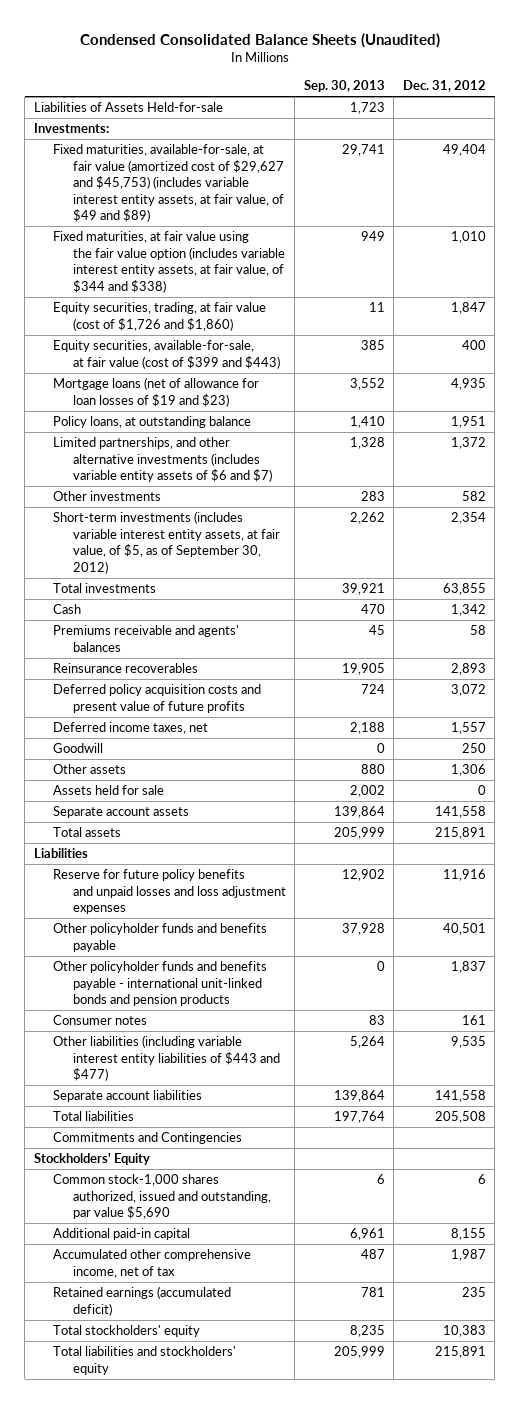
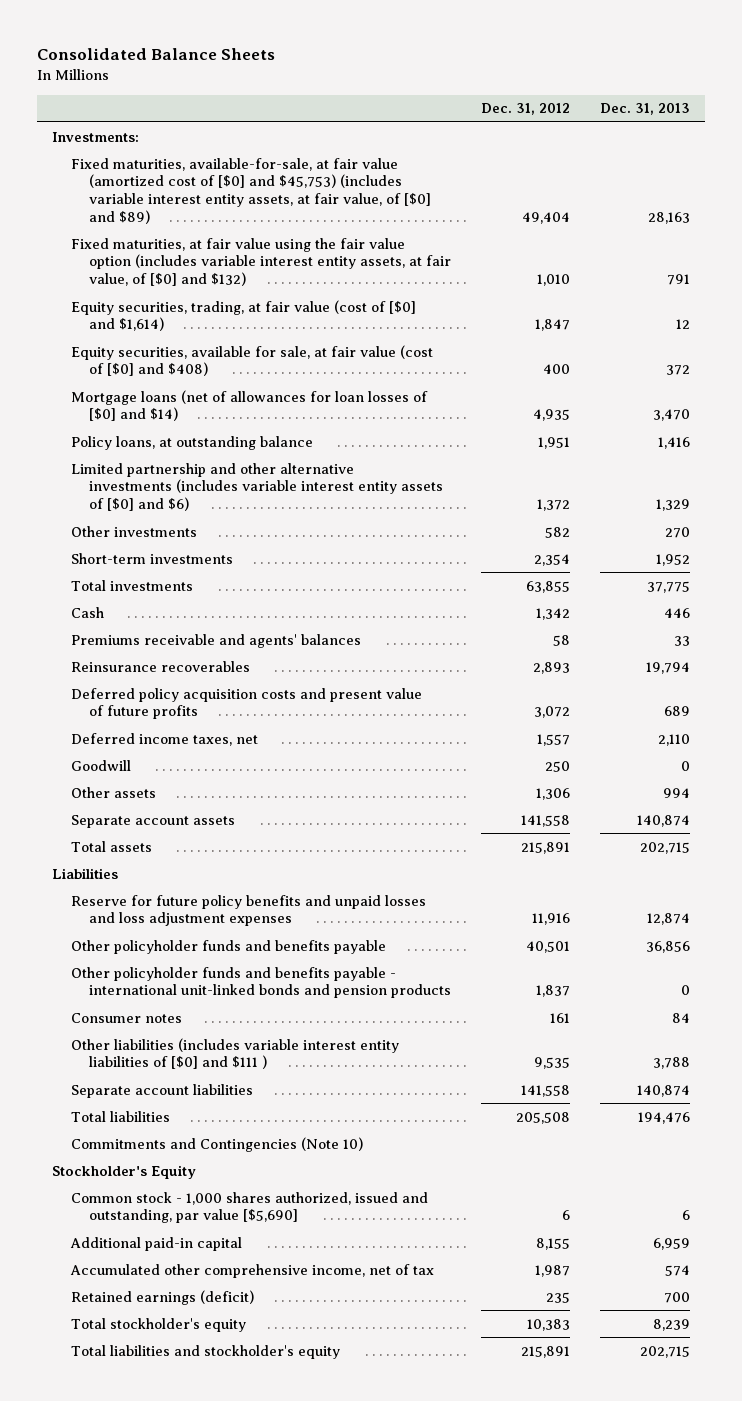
[79,32,440,48] Condensed Consolidated Balance Sheets (Unaudited) -> [37,48,276,61] Consolidated Balance Sheets
[303,80,385,93] Sep. 30, 2013 -> none
none -> [599,103,690,116] Dec. 31, 2013
[33,102,223,113] Liabilities of Assets Held-for-sale -> none
[53,144,285,223] Fixed maturities, available-for-sale, at fair value (amortized cost of $29,627 and $45,753) (includes variable interest entity assets, at fair value, of $49 and $89) -> [70,157,432,225] Fixed maturities, available-for-sale, at fair value (amortized cost of [$0] and $45,753) (includes variable interest entity assets, at fair value, of [$0] and $89)
[53,231,286,293] Fixed maturities, at fair value using the fair value option (includes variable interest entity assets, at fair value, of $344 and $338) -> [70,237,452,287] Fixed maturities, at fair value using the fair value option (includes variable interest entity assets, at fair value, of [$0] and $132)
[53,302,267,331] Equity securities, trading, at fair value (cost of $1,726 and $1,860) -> [70,299,416,332] Equity securities, trading, at fair value (cost of [$0] and $1,614)
[53,340,281,369] Equity securities, available-for-sale, at fair value (cost of $399 and $443) -> [70,344,433,377] Equity securities, available for sale, at fair value (cost of [$0] and $408)
[53,377,260,407] Mortgage loans (net of allowance for loan losses of $19 and $23) -> [70,389,428,422] Mortgage loans (net of allowances for loan losses of [$0] and $14)
[53,437,273,483] Limited partnerships, and other alternative investments (includes variable entity assets of $6 and $7) -> [70,462,444,512] Limited partnership and other alternative investments (includes variable interest entity assets of [$0] and $6)
[53,511,281,574] Short-term investments (includes variable interest entity assets, at fair value, of $5, as of September 30, 2012) -> [70,552,233,564] Short-term investments
[53,785,165,796] Assets held for sale -> none
[53,1035,281,1082] Other liabilities (including variable interest entity liabilities of $443 and $477) -> [70,1037,399,1070] Other liabilities (includes variable interest entity liabilities of [$0] and $111 )
[53,1132,243,1145] Commitments and Contingencies -> [70,1136,363,1152] Commitments and Contingencies (Note 10)
[33,1153,150,1166] Stockholders' Equity -> [51,1164,196,1179] Stockholder's Equity
[53,1174,272,1220] Common stock-1,000 shares authorized, issued and outstanding, par value $5,690 -> [70,1191,428,1224] Common stock - 1,000 shares authorized, issued and outstanding, par value [$5,690]
[53,1286,232,1316] Retained earnings (accumulated deficit) -> [70,1289,254,1305] Retained earnings (deficit)
[53,1325,201,1338] Total stockholders' equity -> [70,1317,246,1332] Total stockholder's equity
[53,1346,237,1375] Total liabilities and stockholders' equity -> [70,1344,340,1359] Total liabilities and stockholder's equity

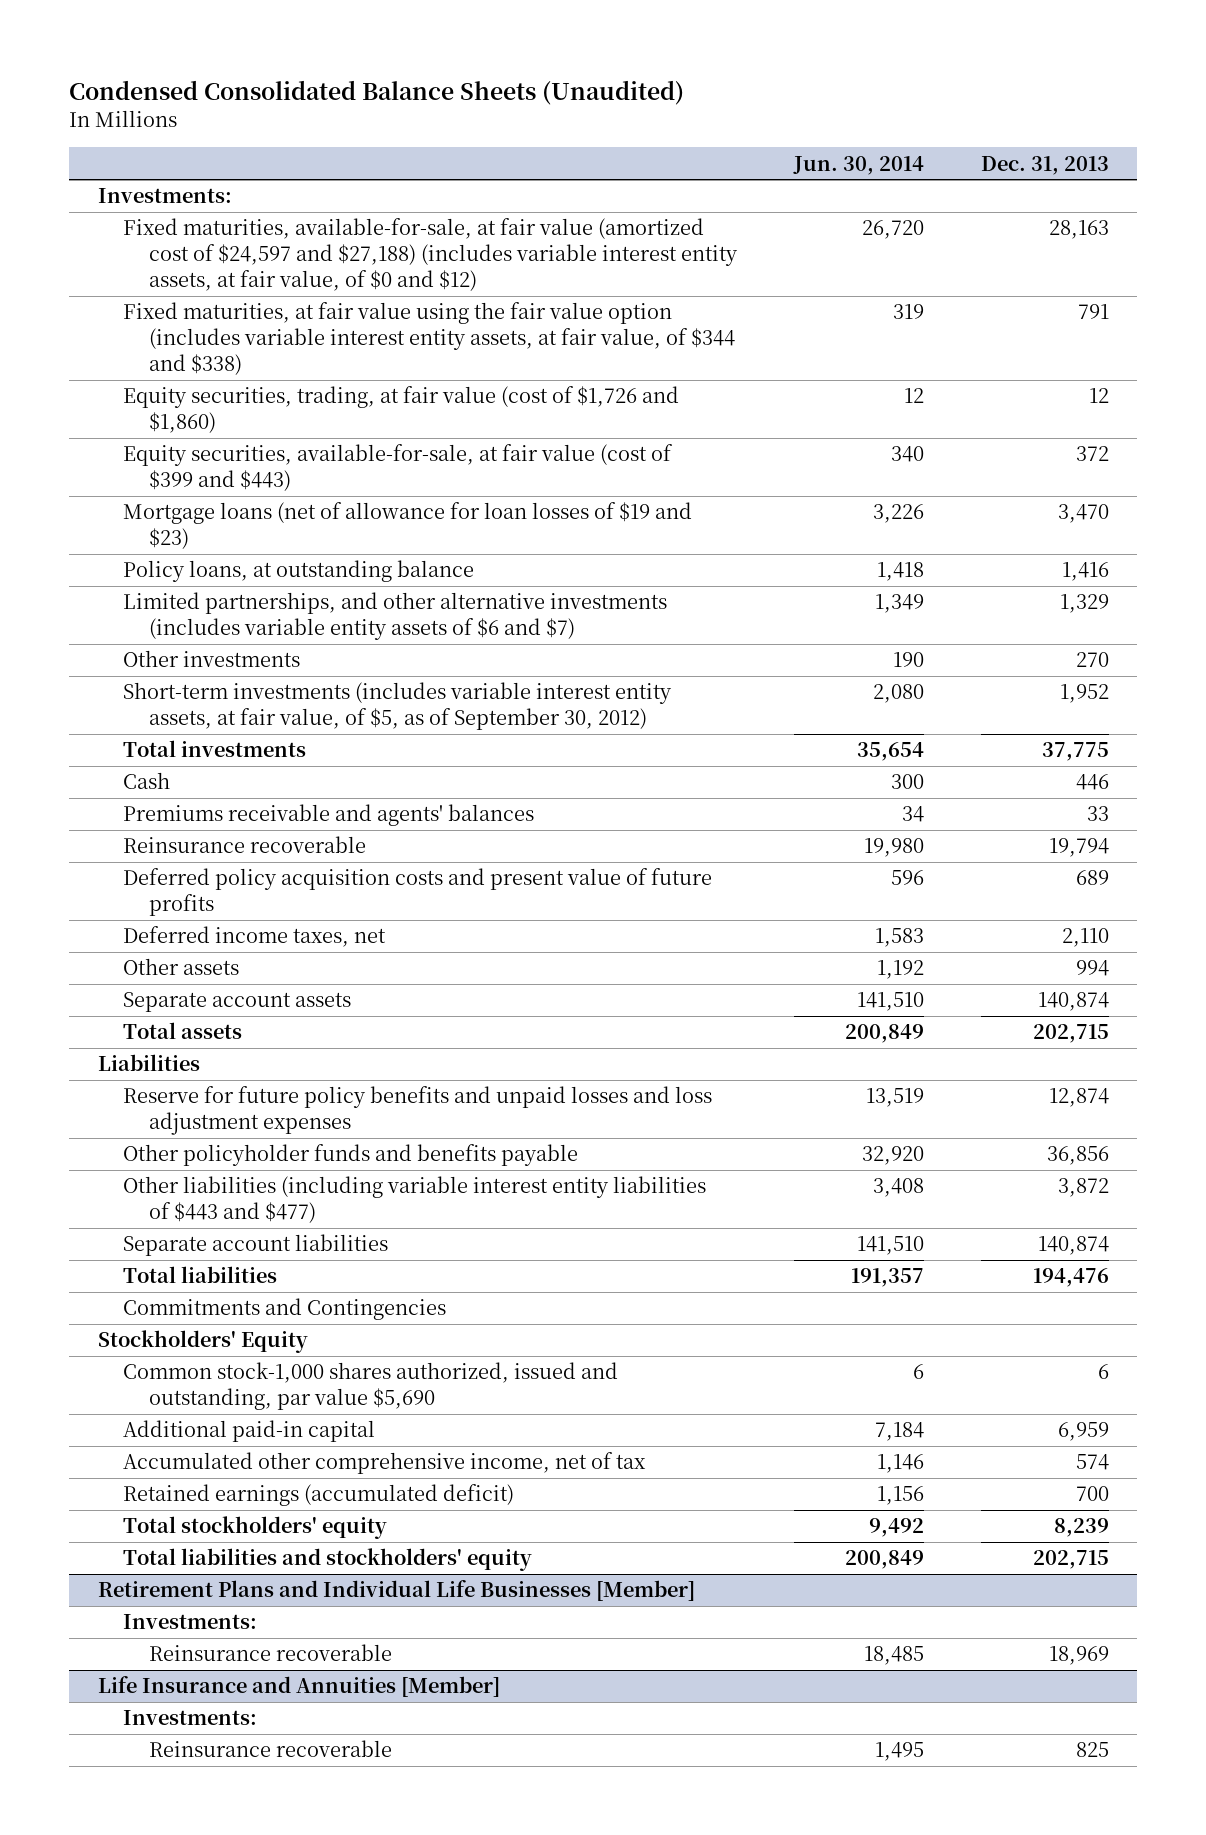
[37,48,276,61] Consolidated Balance Sheets -> [69,80,685,106] Condensed Consolidated Balance Sheets (Unaudited)
[480,103,570,116] Dec. 31, 2012 -> none
none -> [792,155,924,175] Jun. 30, 2014
[70,157,432,225] Fixed maturities, available-for-sale, at fair value (amortized cost of [$0] and $45,753) (includes variable interest entity assets, at fair value, of [$0] and $89) -> [123,218,738,292] Fixed maturities, available-for-sale, at fair value (amortized cost of $24,597 and $27,188) (includes variable interest entity assets, at fair value, of $0 and $12)
[70,237,452,287] Fixed maturities, at fair value using the fair value option (includes variable interest entity assets, at fair value, of [$0] and $132) -> [123,302,735,376] Fixed maturities, at fair value using the fair value option (includes variable interest entity assets, at fair value, of $344 and $338)
[70,299,416,332] Equity securities, trading, at fair value (cost of [$0] and $1,614) -> [123,386,680,434] Equity securities, trading, at fair value (cost of $1,726 and $1,860)
[70,344,433,377] Equity securities, available for sale, at fair value (cost of [$0] and $408) -> [123,444,674,492] Equity securities, available-for-sale, at fair value (cost of $399 and $443)
[70,389,428,422] Mortgage loans (net of allowances for loan losses of [$0] and $14) -> [123,502,693,550] Mortgage loans (net of allowance for loan losses of $19 and $23)
[70,462,444,512] Limited partnership and other alternative investments (includes variable interest entity assets of [$0] and $6) -> [123,592,668,641] Limited partnerships, and other alternative investments (includes variable entity assets of $6 and $7)
[70,552,233,564] Short-term investments -> [123,682,673,731] Short-term investments (includes variable interest entity assets, at fair value, of $5, as of September 30, 2012)
[70,660,250,672] Reinsurance recoverables -> [123,836,367,854] Reinsurance recoverable
[70,759,131,771] Goodwill -> none
[70,966,452,999] Other policyholder funds and benefits payable - international unit-linked bonds and pension products -> none
[70,1012,182,1023] Consumer notes -> none
[70,1037,399,1070] Other liabilities (includes variable interest entity liabilities of [$0] and $111 ) -> [123,1176,707,1224] Other liabilities (including variable interest entity liabilities of $443 and $477)
[652,1057,690,1070] 3,788 -> [1057,1178,1109,1198] 3,872
[70,1136,363,1152] Commitments and Contingencies (Note 10) -> [123,1298,447,1321] Commitments and Contingencies
[51,1164,196,1179] Stockholder's Equity -> [97,1330,308,1354] Stockholders' Equity
[70,1191,428,1224] Common stock - 1,000 shares authorized, issued and outstanding, par value [$5,690] -> [123,1362,619,1411] Common stock-1,000 shares authorized, issued and outstanding, par value $5,690
[70,1289,254,1305] Retained earnings (deficit) -> [123,1484,515,1507] Retained earnings (accumulated deficit)
[70,1317,246,1332] Total stockholder's equity -> [123,1516,388,1540] Total stockholders' equity
[70,1344,340,1359] Total liabilities and stockholder's equity -> [123,1548,533,1572] Total liabilities and stockholders' equity
none -> [97,1580,695,1602] Retirement Plans and Individual Life Businesses [Member]
none -> [123,1614,258,1630] Investments:
none -> [148,1644,392,1662] Reinsurance recoverable
none -> [97,1676,500,1698] Life Insurance and Annuities [Member]
none -> [123,1710,258,1726] Investments:
none -> [148,1740,392,1758] Reinsurance recoverable

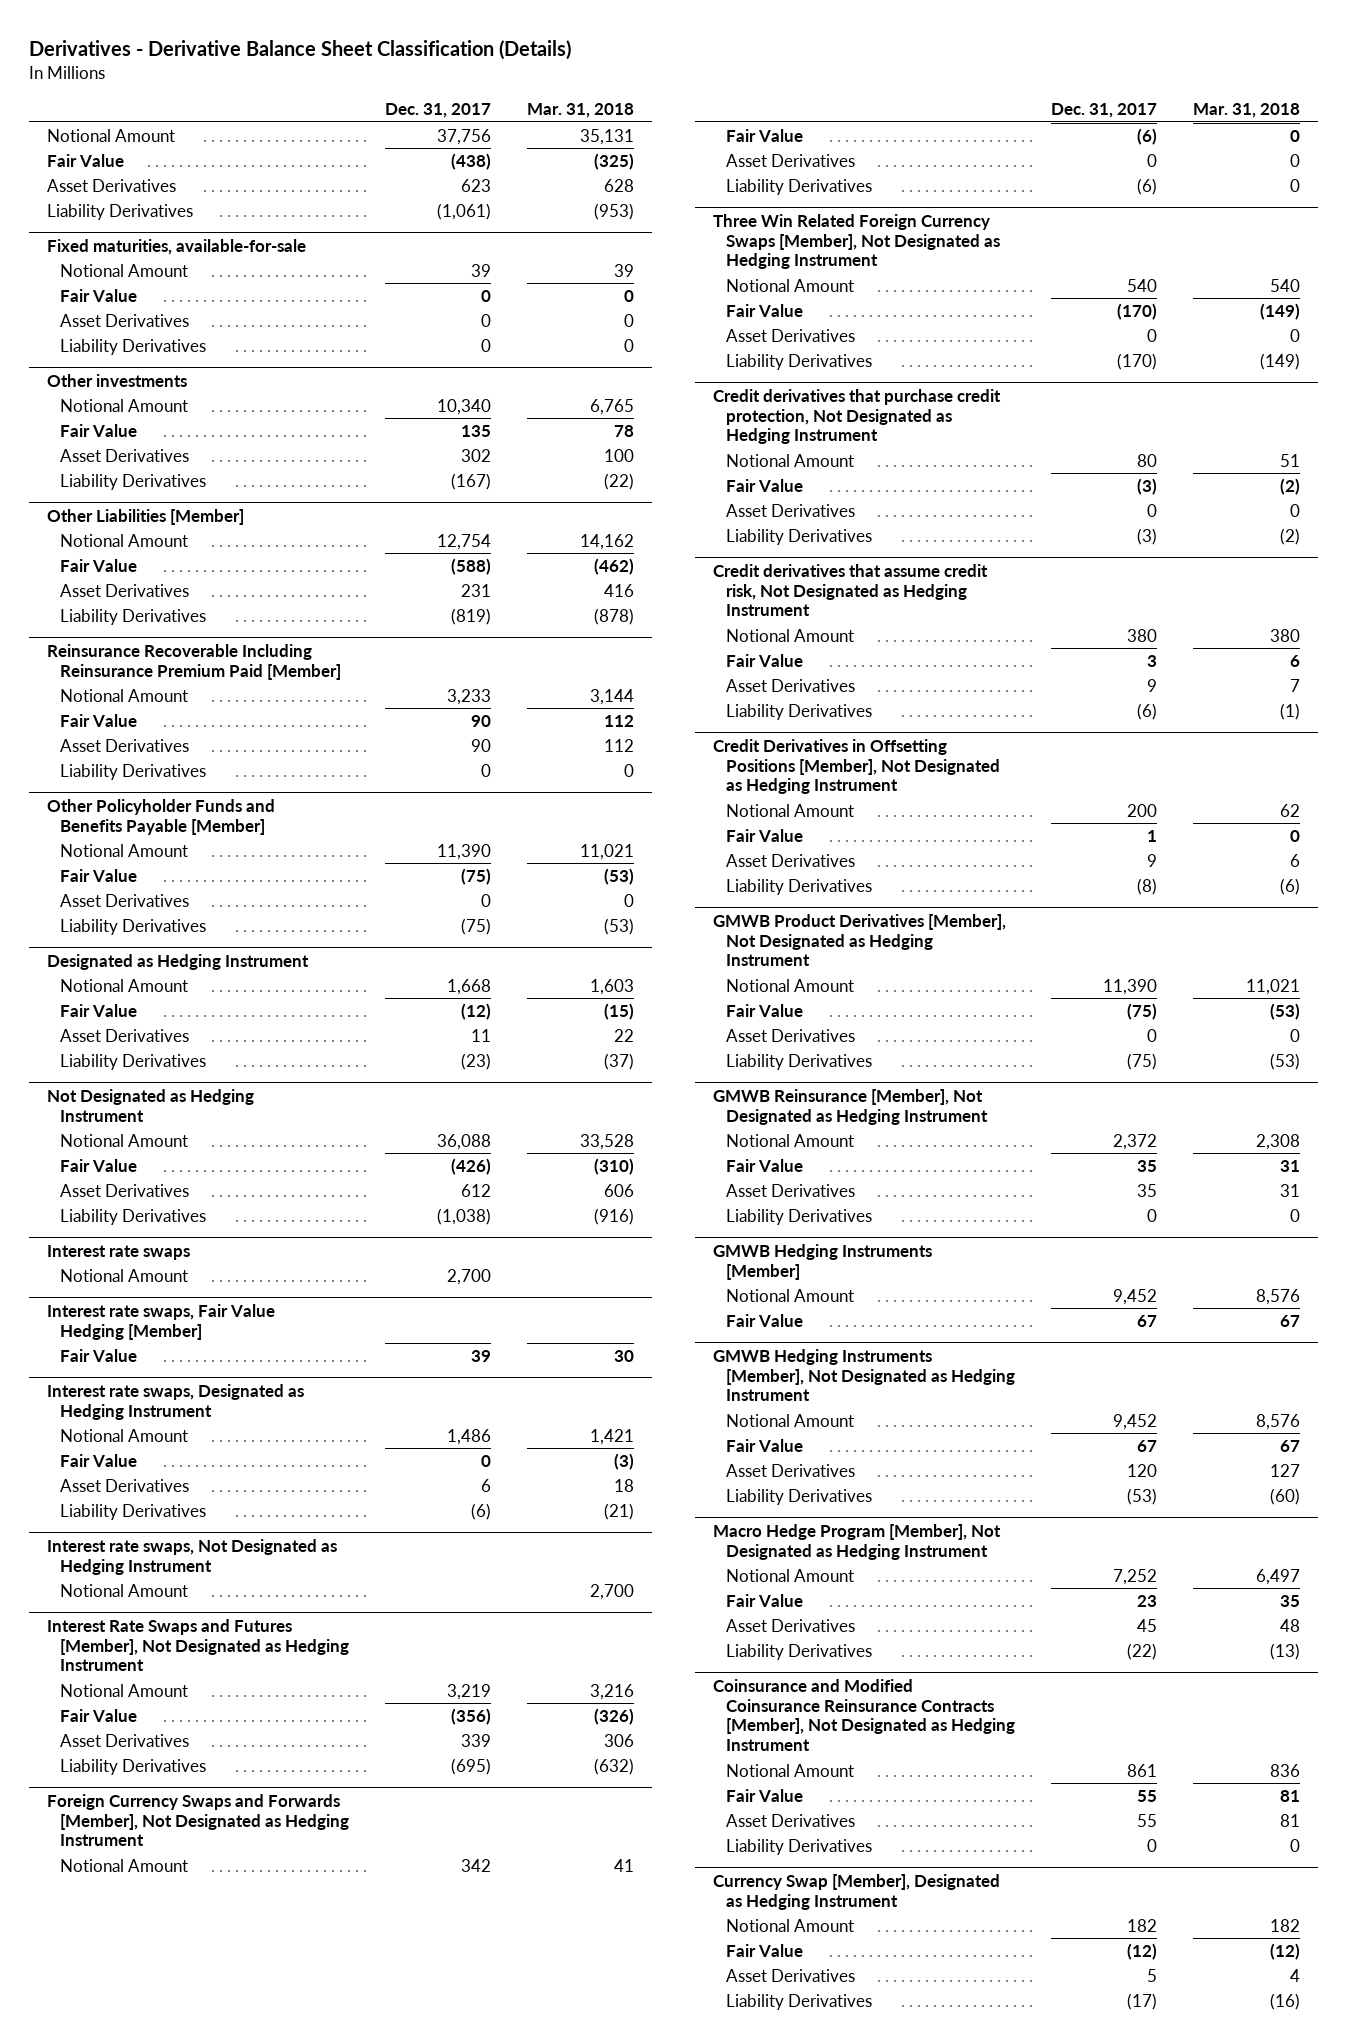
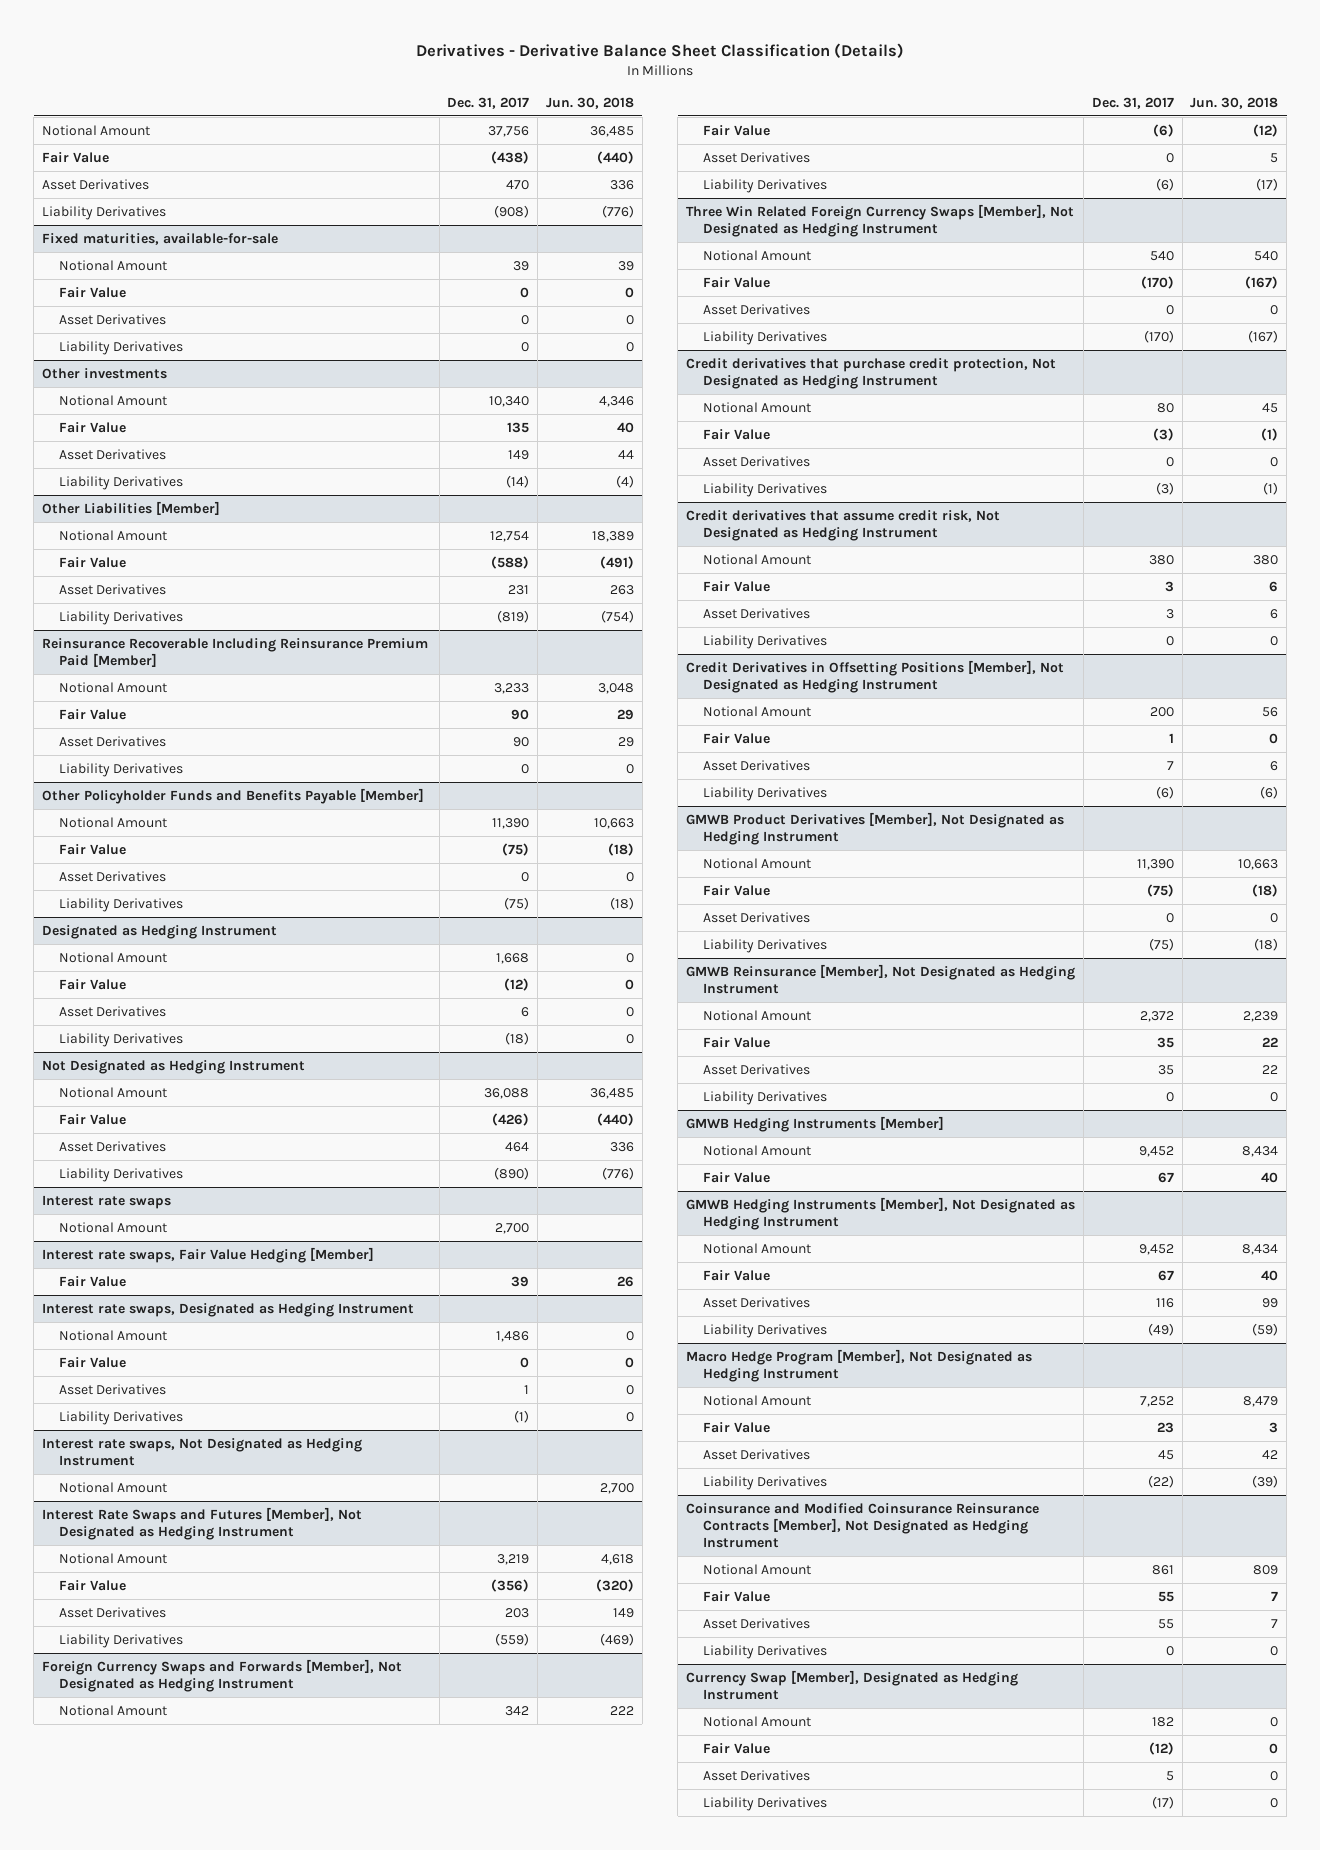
[526,103,634,119] Mar. 31, 2018 -> none
none -> [546,96,635,109] Jun. 30, 2018
[460,178,491,192] 623 -> [506,179,530,190] 470
[436,202,491,220] (1,061) -> [494,204,530,218] (908)
[460,448,491,462] 302 -> [508,449,530,460] 149
[450,472,491,490] (167) -> [506,474,530,488] (14)
[470,1028,491,1042] 11 -> [521,1006,530,1017] 6
[460,1052,491,1070] (23) -> [505,1031,530,1045] (18)
[460,1183,491,1197] 612 -> [505,1141,530,1152] 464
[436,1207,491,1225] (1,038) -> [494,1166,530,1180] (890)
[480,1478,491,1492] 6 -> [524,1384,530,1394] 1
[470,1502,491,1520] (6) -> [514,1409,530,1423] (1)
[460,1733,491,1747] 339 -> [505,1607,530,1618] 203
[450,1757,491,1775] (695) -> [495,1632,530,1646] (559)
[1146,678,1157,692] 9 -> [1165,608,1174,619] 3
[1136,702,1157,720] (6) -> [1165,635,1174,646] 0
[1146,853,1157,867] 9 -> [1166,760,1174,770] 7
[1136,877,1157,895] (8) -> [1155,785,1174,799] (6)
[1126,1463,1157,1477] 120 -> [1155,1297,1174,1308] 116
[1126,1487,1157,1505] (53) -> [1147,1322,1174,1336] (49)

